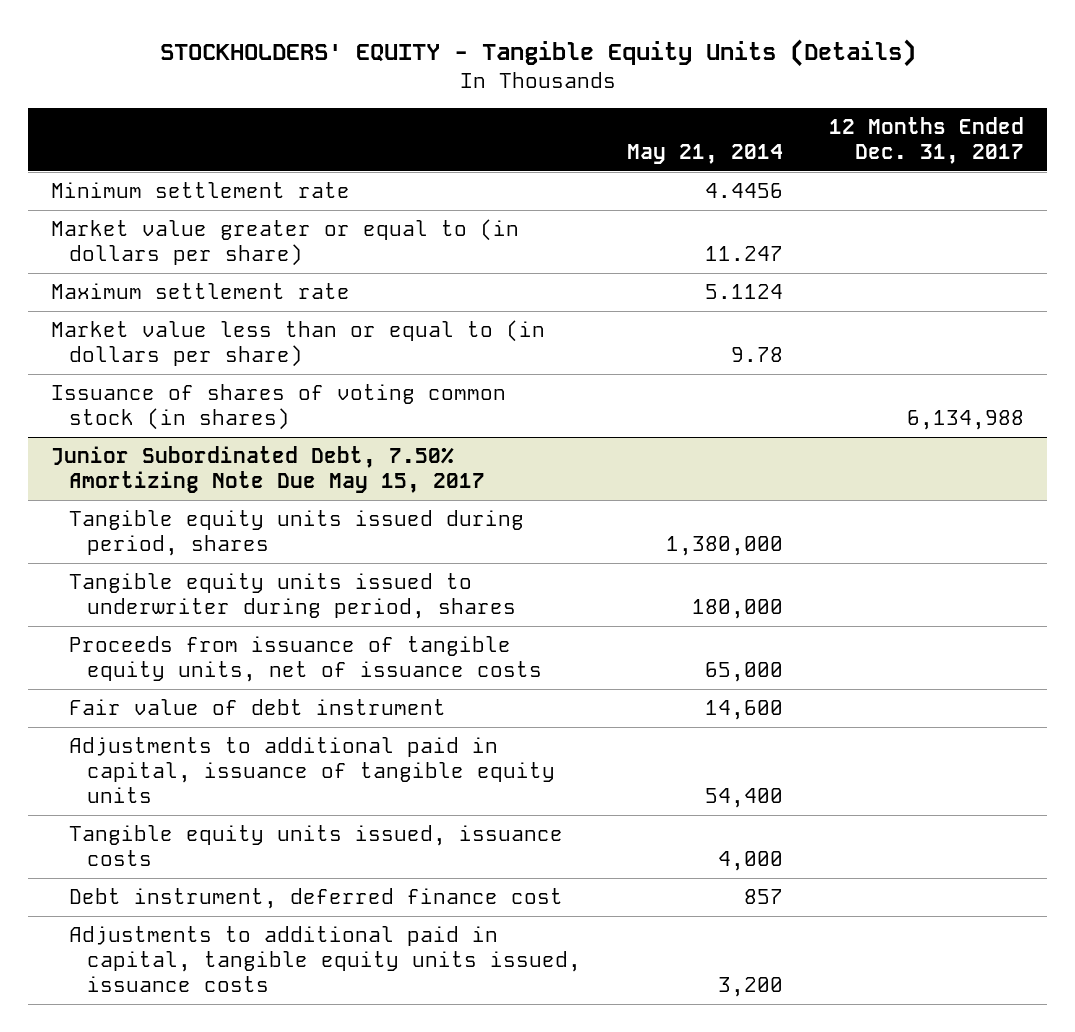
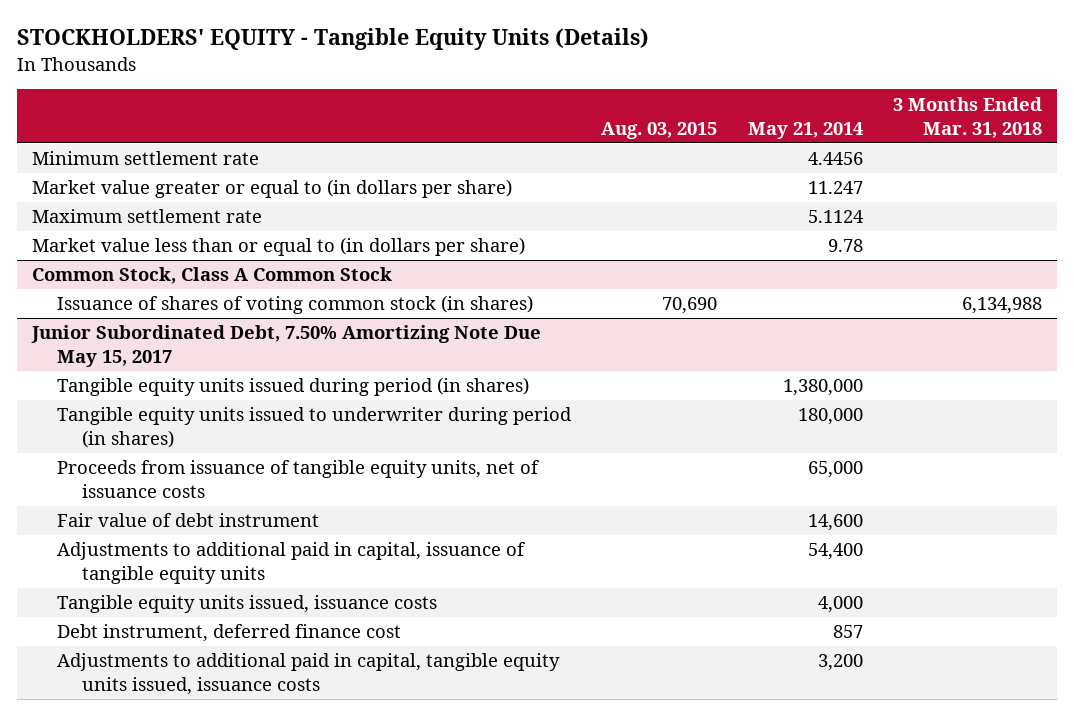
[829,117,1025,165] 12 Months Ended Dec. 31, 2017 -> none
none -> [601,121,718,139] Aug. 03, 2015
none -> [893,96,1043,138] 3 Months Ended Mar. 31, 2018
none -> [31,267,392,285] Common Stock, Class A Common Stock
[68,510,524,557] Tangible equity units issued during period, shares -> [56,377,529,397] Tangible equity units issued during period (in shares)
[68,573,516,620] Tangible equity units issued to underwriter during period, shares -> [56,407,572,449] Tangible equity units issued to underwriter during period (in shares)

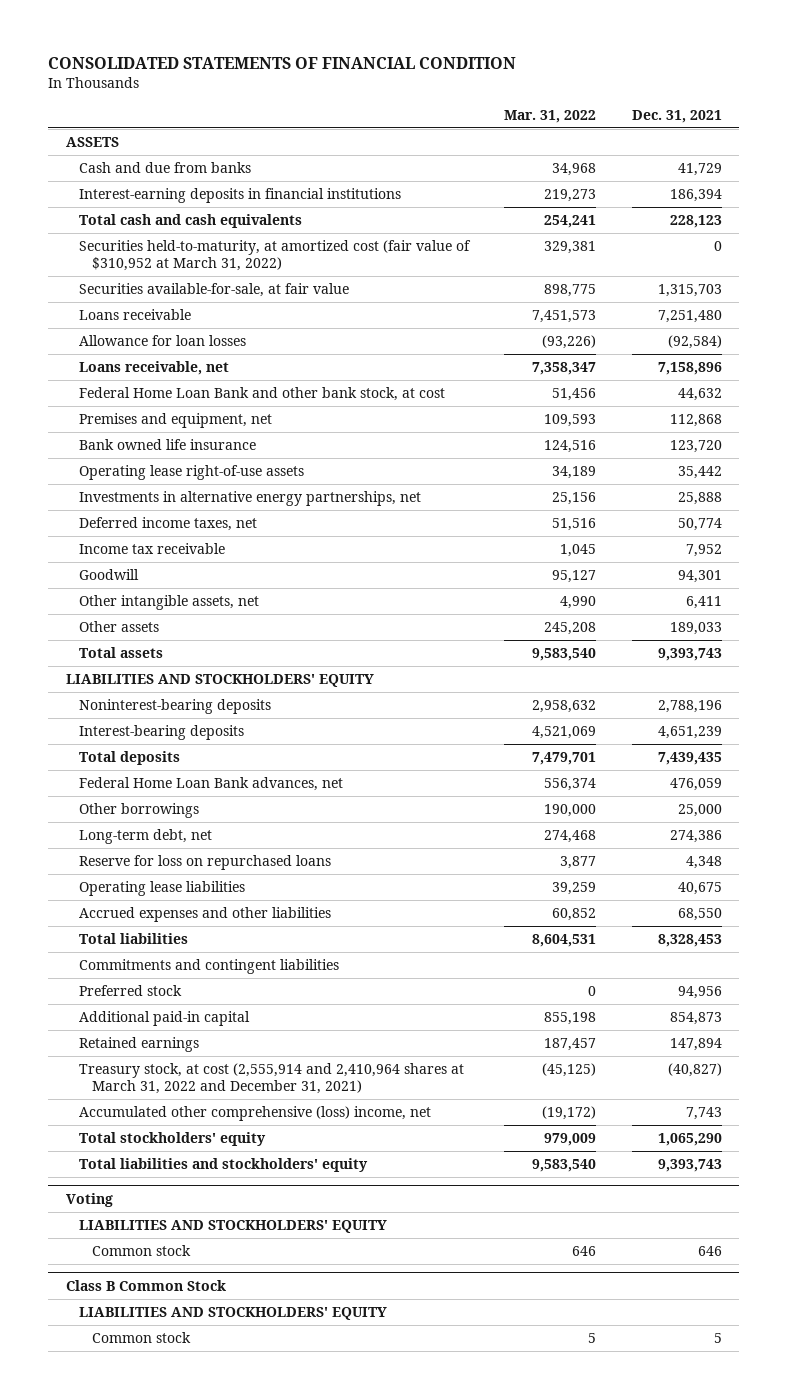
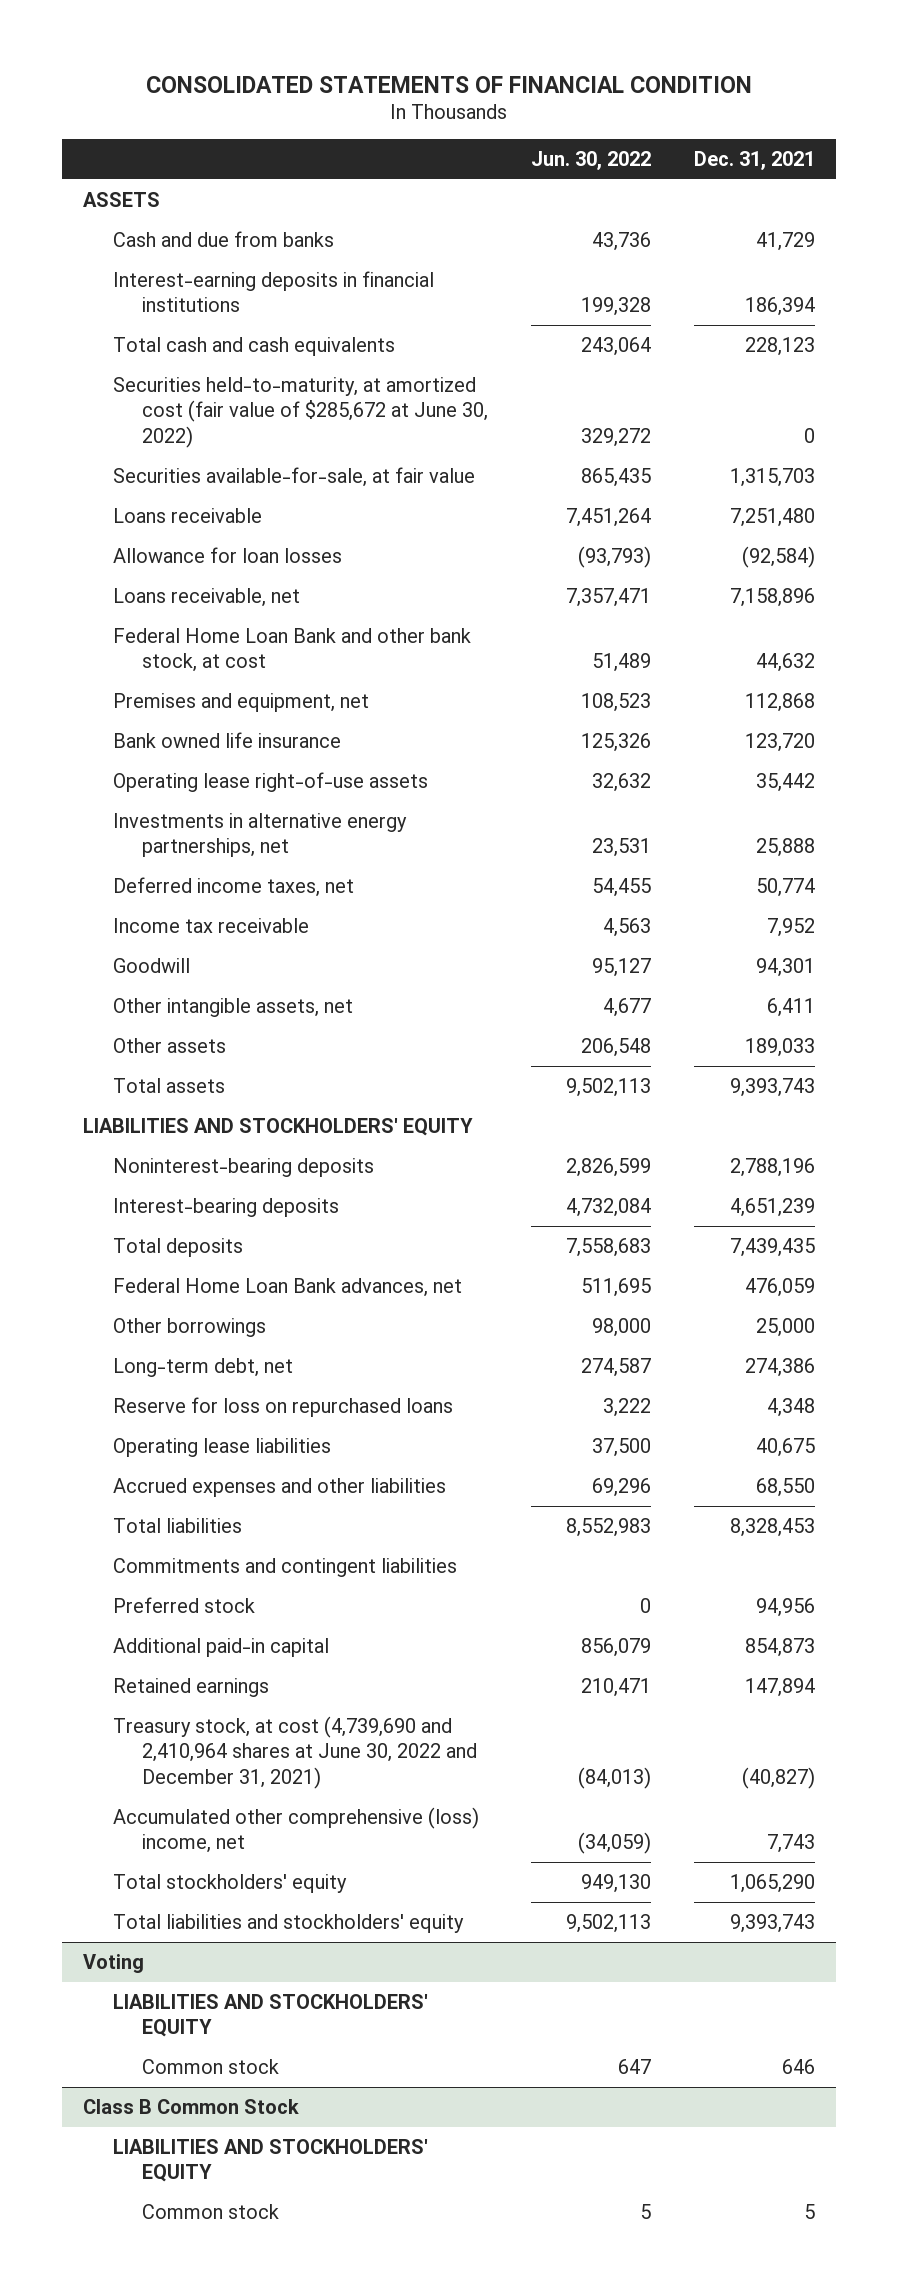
[504,109,597,123] Mar. 31, 2022 -> none
none -> [531,151,652,171] Jun. 30, 2022
[78,240,471,272] Securities held-to-maturity, at amortized cost (fair value of $310,952 at March 31, 2022) -> [112,376,489,449] Securities held-to-maturity, at amortized cost (fair value of $285,672 at June 30, 2022)
[78,1063,464,1095] Treasury stock, at cost (2,555,914 and 2,410,964 shares at March 31, 2022 and December 31, 2021) -> [112,1715,478,1790] Treasury stock, at cost (4,739,690 and 2,410,964 shares at June 30, 2022 and December 31, 2021)

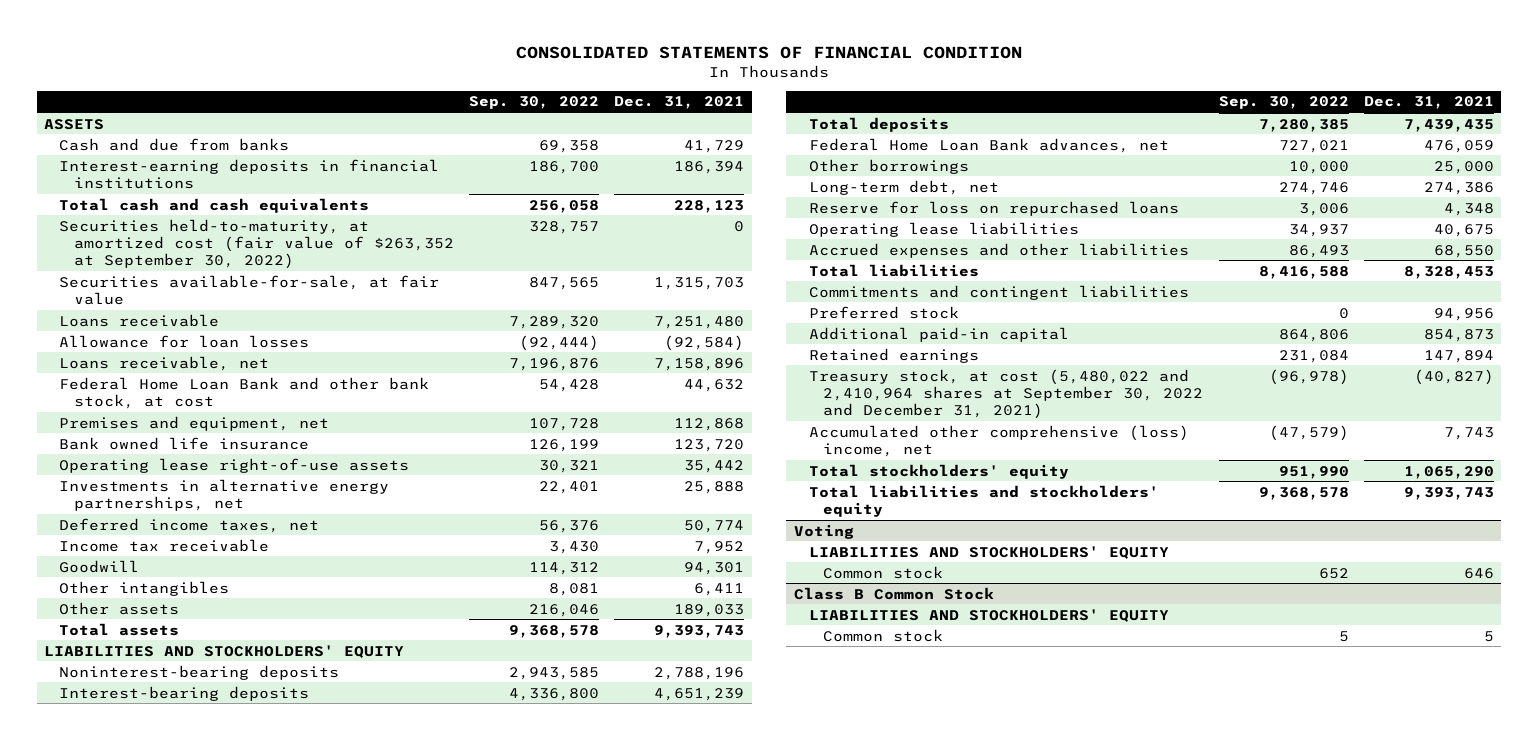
[531,151,652,171] Jun. 30, 2022 -> none
none -> [469,96,600,110] Sep. 30, 2022
[112,376,489,449] Securities held-to-maturity, at amortized cost (fair value of $285,672 at June 30, 2022) -> [59,218,455,270] Securities held-to-maturity, at amortized cost (fair value of $263,352 at September 30, 2022)
[112,997,353,1017] Other intangible assets, net -> [59,580,230,596] Other intangibles
[112,1715,478,1790] Treasury stock, at cost (4,739,690 and 2,410,964 shares at June 30, 2022 and December 31, 2021) -> [808,368,1204,420] Treasury stock, at cost (5,480,022 and 2,410,964 shares at September 30, 2022 and December 31, 2021)

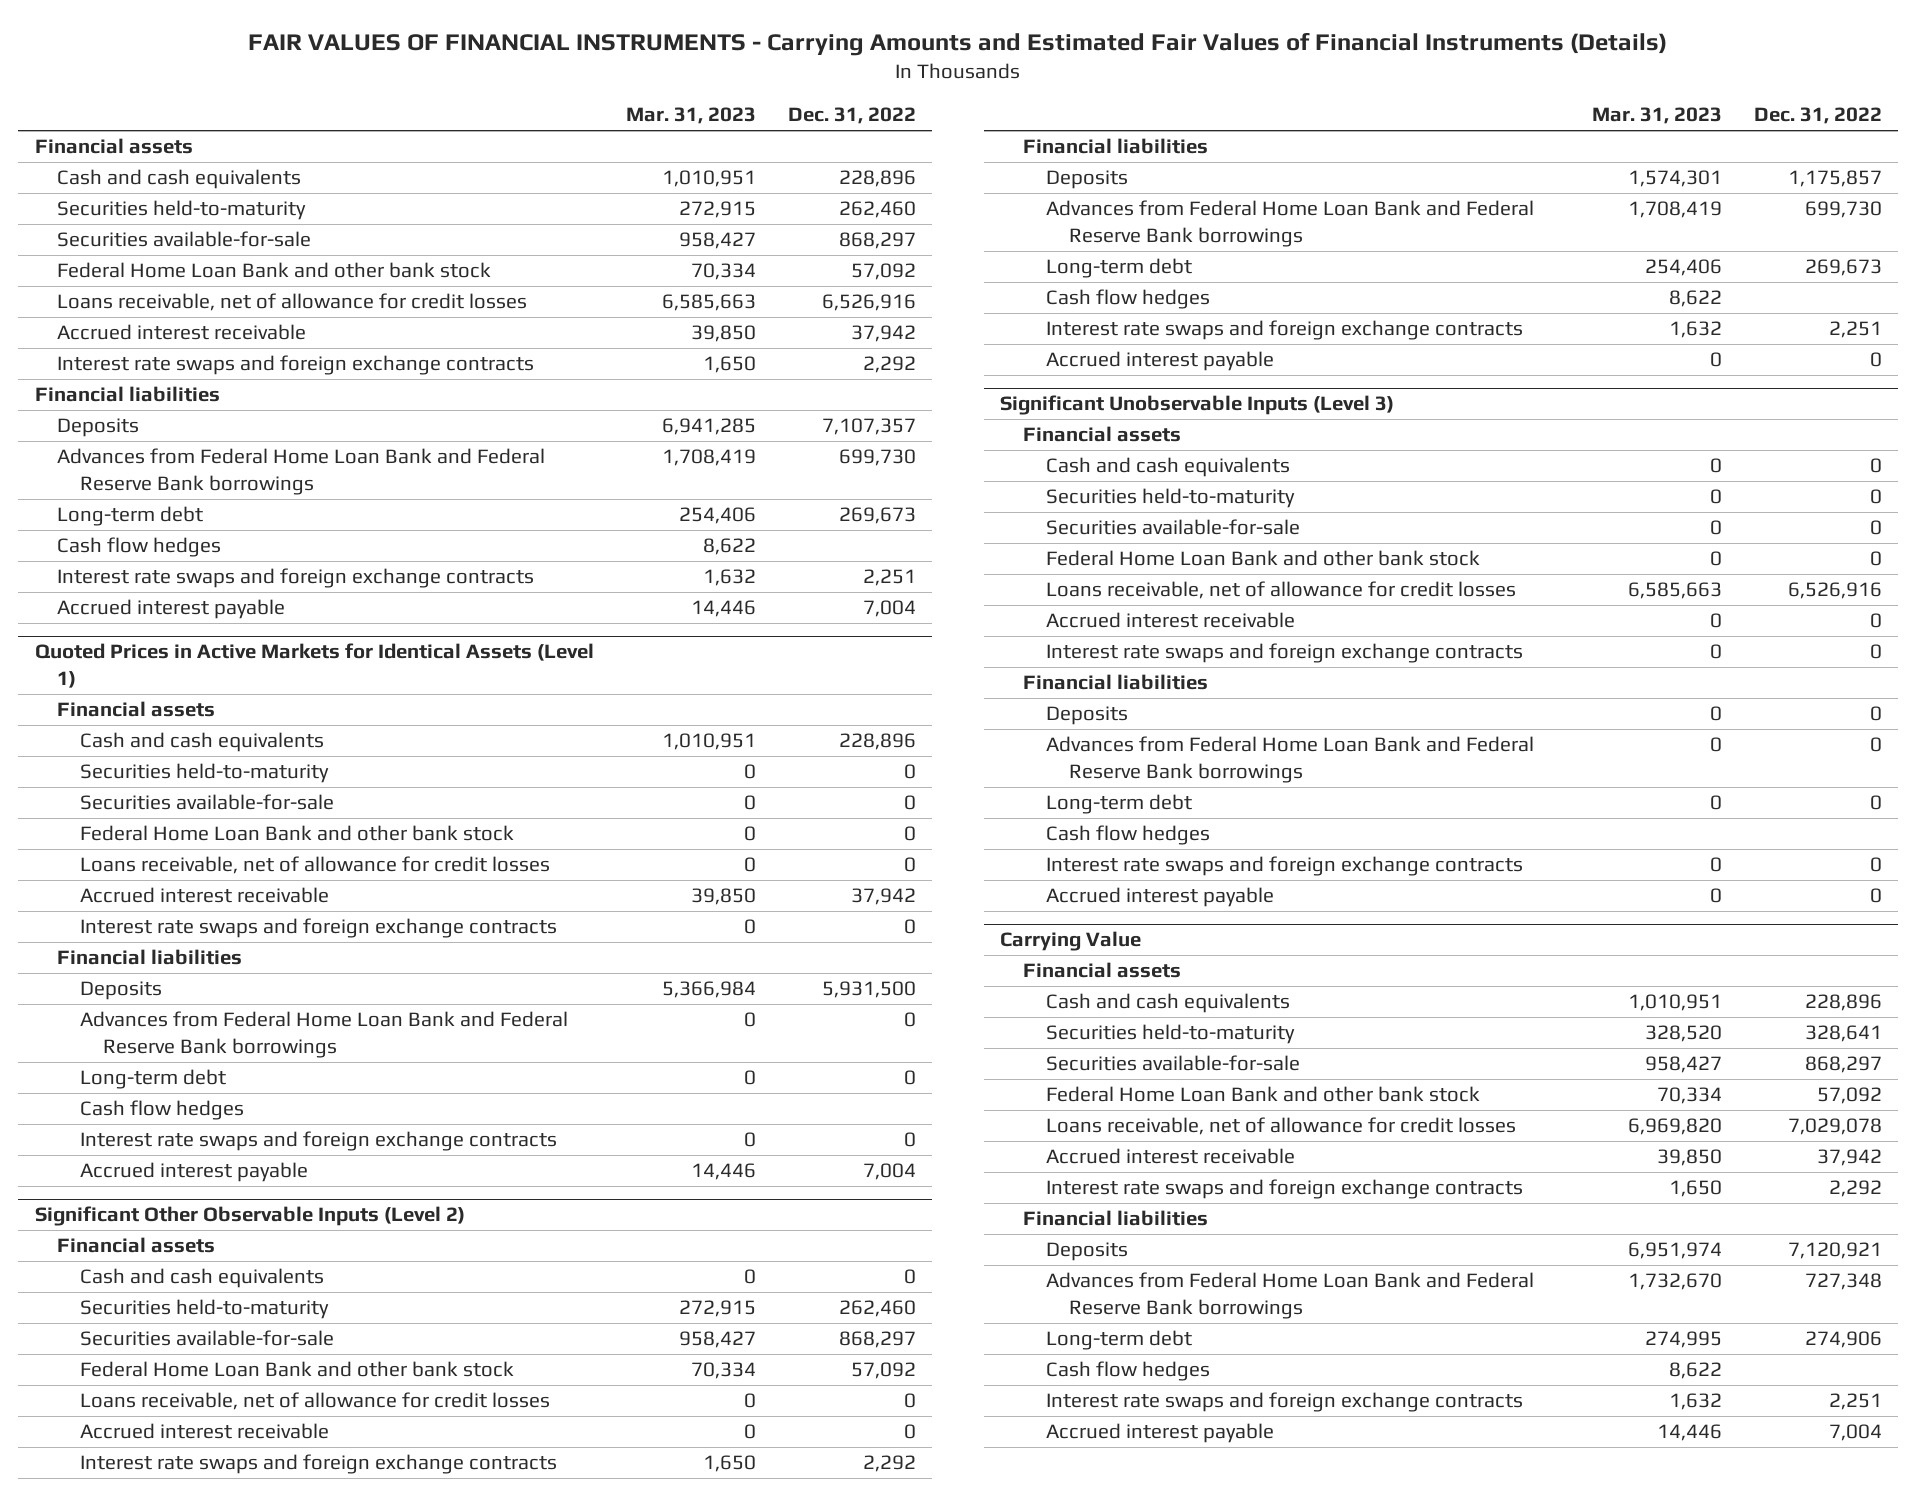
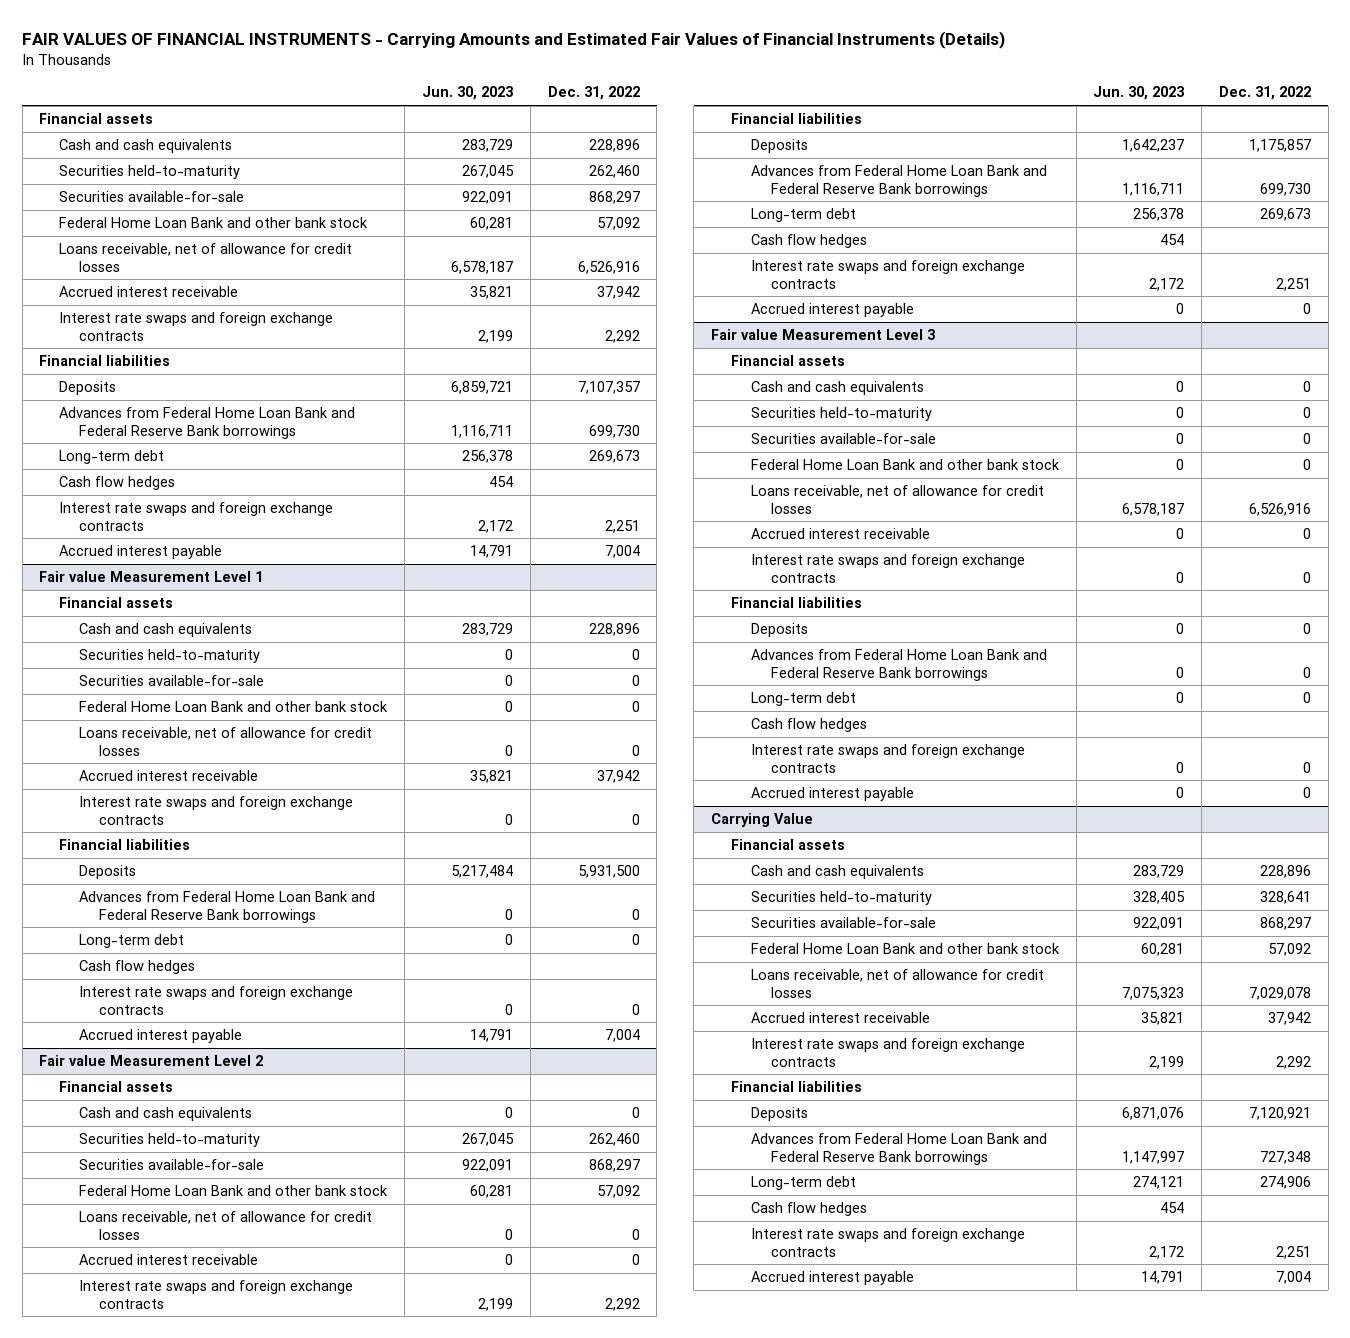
[625,107,756,125] Mar. 31, 2023 -> none
none -> [422,86,514,101] Jun. 30, 2023
[34,643,594,688] Quoted Prices in Active Markets for Identical Assets (Level 1) -> [39,571,264,583] Fair value Measurement Level 1
[34,1206,465,1227] Significant Other Observable Inputs (Level 2) -> [39,1055,264,1067] Fair value Measurement Level 2
[1000,395,1395,416] Significant Unobservable Inputs (Level 3) -> [710,329,935,341] Fair value Measurement Level 3

